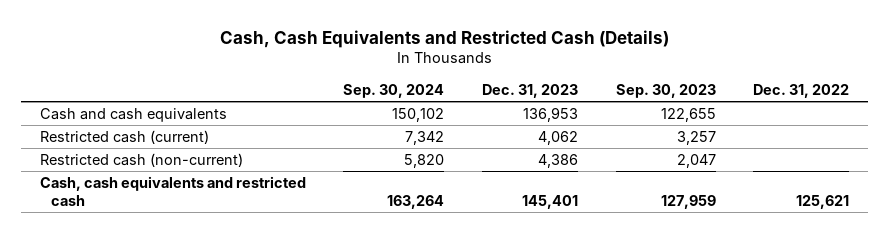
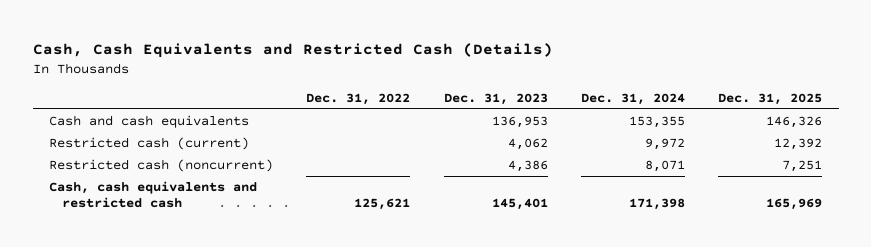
[343,84,445,99] Sep. 30, 2024 -> none
[615,84,716,99] Sep. 30, 2023 -> none
none -> [580,92,685,105] Dec. 31, 2024
none -> [717,92,822,105] Dec. 31, 2025
[39,152,243,167] Restricted cash (non-current) -> [49,159,274,173] Restricted cash (noncurrent)

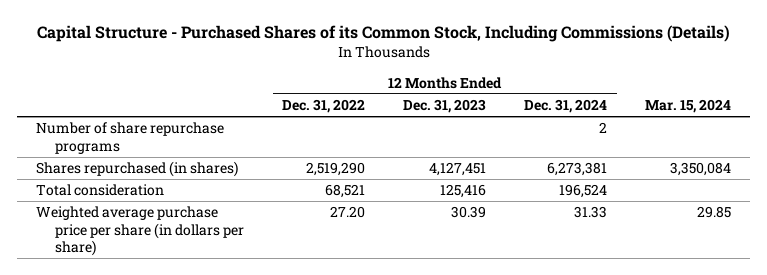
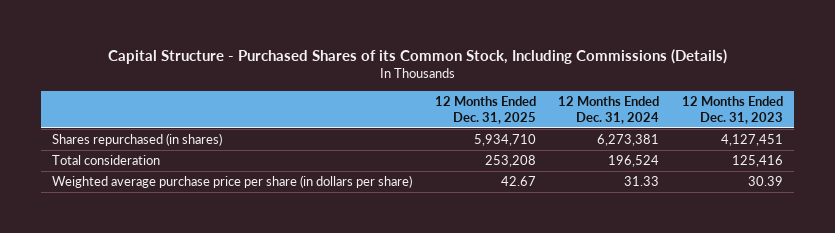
[282,99,366,114] Dec. 31, 2022 -> none
[645,99,732,114] Mar. 15, 2024 -> none
none -> [434,95,536,124] 12 Months Ended Dec. 31, 2025
[35,122,224,154] Number of share repurchase programs -> none

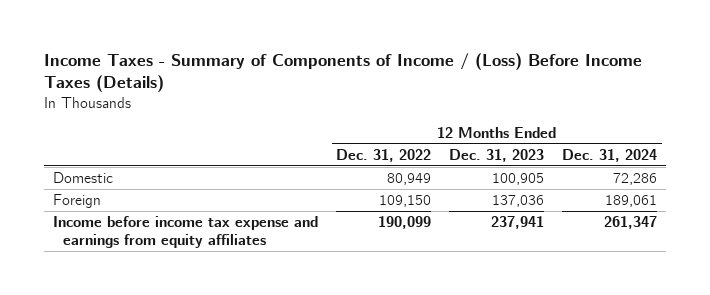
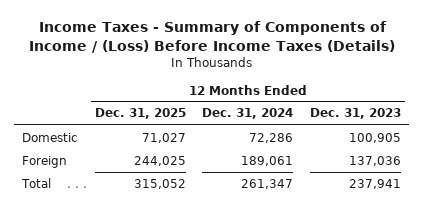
[336,148,432,162] Dec. 31, 2022 -> none
none -> [94,108,186,120] Dec. 31, 2025
[52,215,318,248] Income before income tax expense and earnings from equity affiliates -> [21,177,52,188] Total

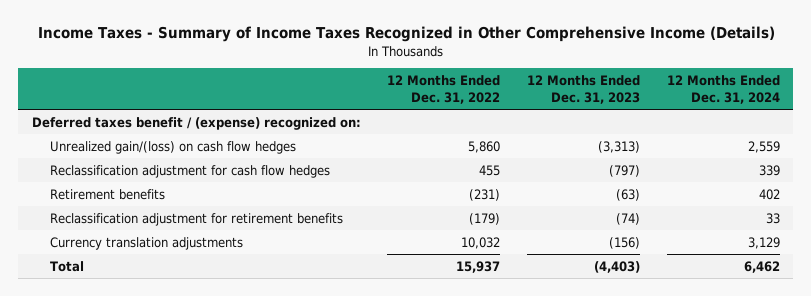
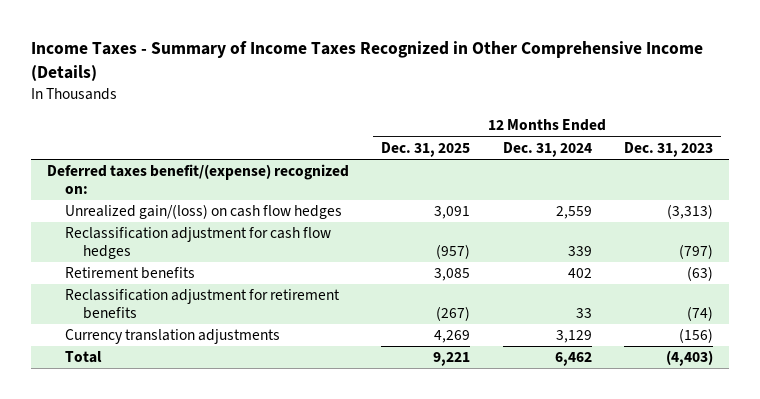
[387,75,501,104] 12 Months Ended Dec. 31, 2022 -> none
none -> [381,141,471,157] Dec. 31, 2025
[31,116,361,130] Deferred taxes benefit / (expense) recognized on: -> [46,164,349,194] Deferred taxes benefit/(expense) recognized on:

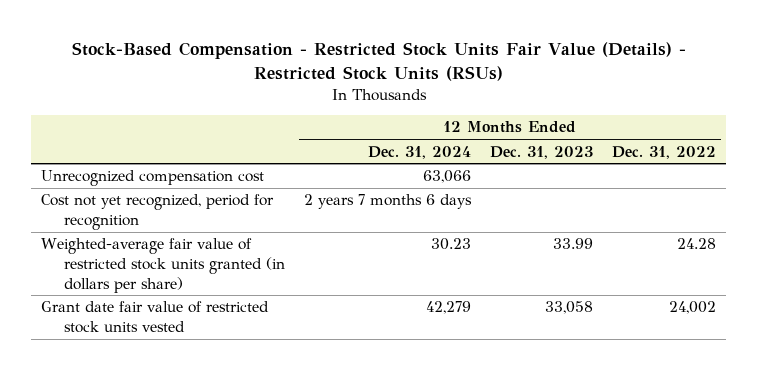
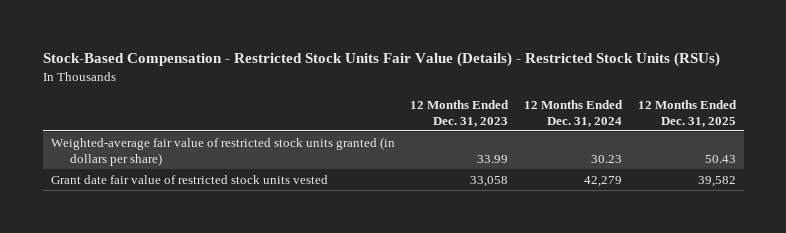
[612,145,717,159] Dec. 31, 2022 -> none
none -> [637,99,737,127] 12 Months Ended Dec. 31, 2025
[40,170,264,187] Unrecognized compensation cost -> none
[40,194,274,231] Cost not yet recognized, period for recognition -> none

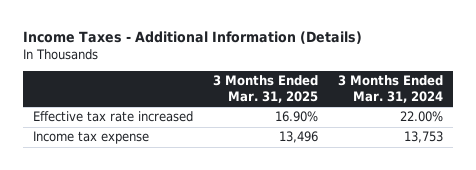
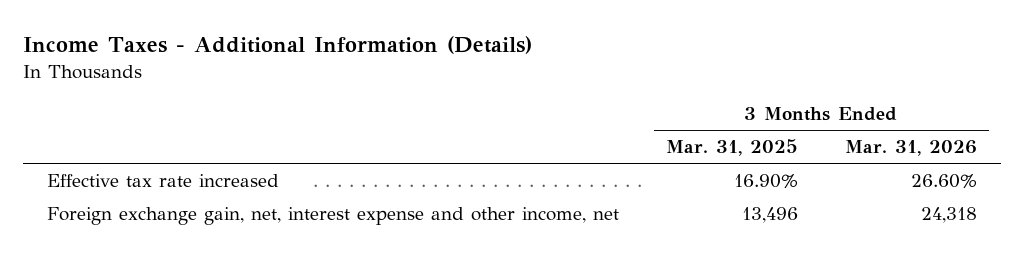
[338,75,444,103] 3 Months Ended Mar. 31, 2024 -> none
none -> [845,140,978,157] Mar. 31, 2026
[33,131,150,145] Income tax expense -> [46,207,619,226] Foreign exchange gain, net, interest expense and other income, net

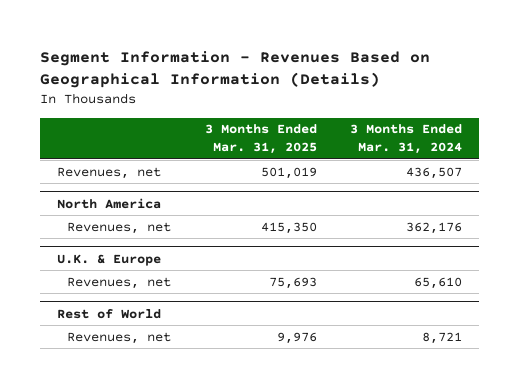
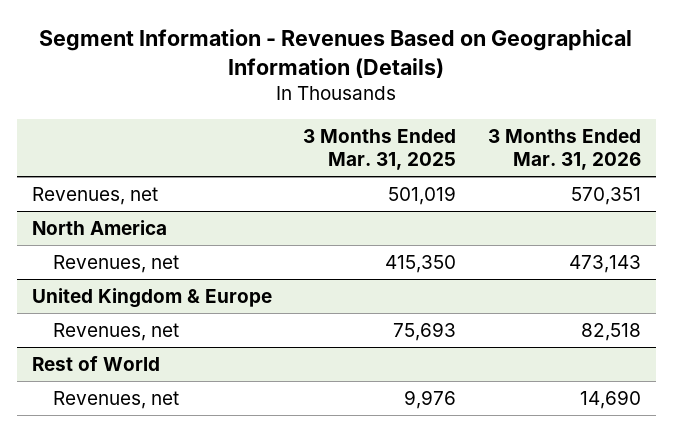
[350,124,463,155] 3 Months Ended Mar. 31, 2024 -> none
none -> [487,128,641,170] 3 Months Ended Mar. 31, 2026
[56,253,161,266] U.K. & Europe -> [32,288,273,309] United Kingdom & Europe

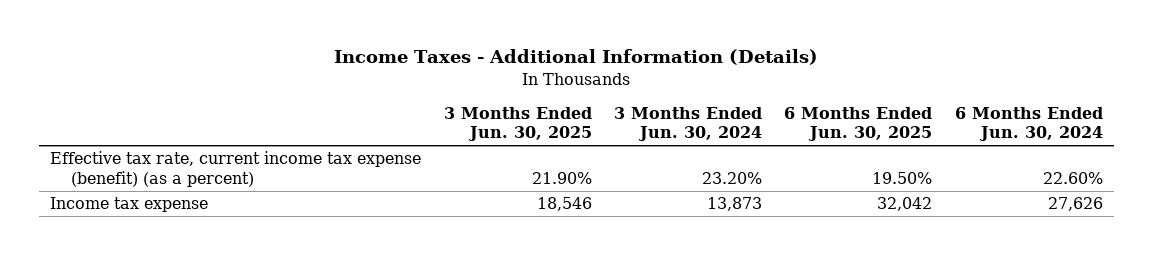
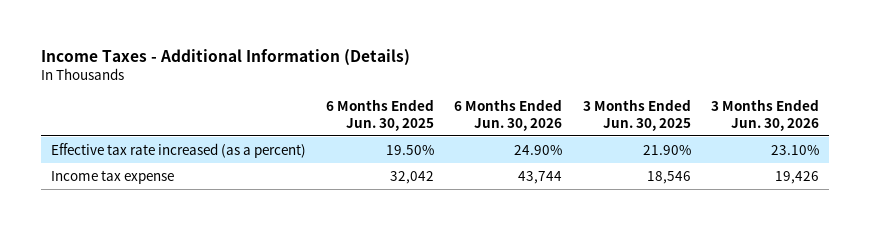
[613,106,762,142] 3 Months Ended Jun. 30, 2024 -> none
[954,106,1103,142] 6 Months Ended Jun. 30, 2024 -> none
none -> [454,98,563,131] 6 Months Ended Jun. 30, 2026
none -> [710,98,819,131] 3 Months Ended Jun. 30, 2026
[50,151,422,188] Effective tax rate, current income tax expense (benefit) (as a percent) -> [50,142,306,158] Effective tax rate increased (as a percent)

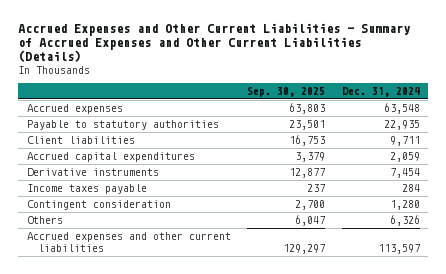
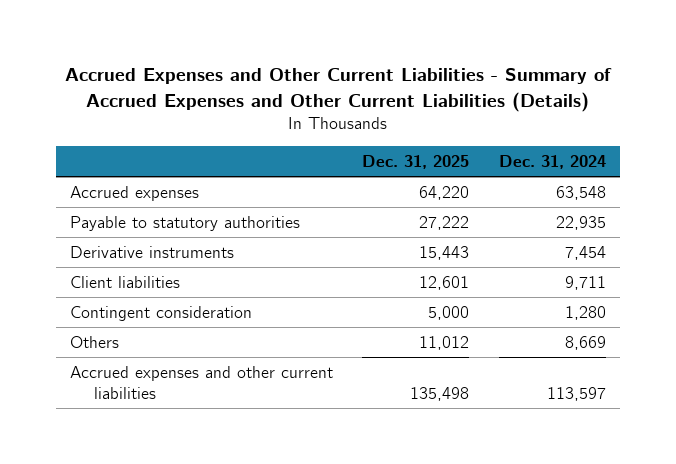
[247,87,326,98] Sep. 30, 2025 -> none
none -> [362,154,470,169] Dec. 31, 2025
[26,152,195,163] Accrued capital expenditures -> none
[26,184,147,195] Income taxes payable -> none
[26,136,135,145] Client liabilities -> [70,275,181,288] Client liabilities
[389,215,420,227] 6,326 -> [564,335,606,350] 8,669

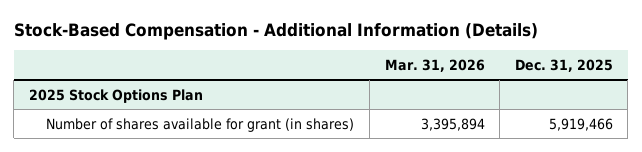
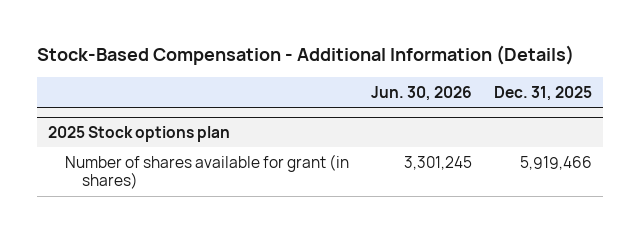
[384,58,485,72] Mar. 31, 2026 -> none
none -> [370,85,472,101] Jun. 30, 2026
[28,88,203,103] 2025 Stock Options Plan -> [47,126,230,143] 2025 Stock options plan

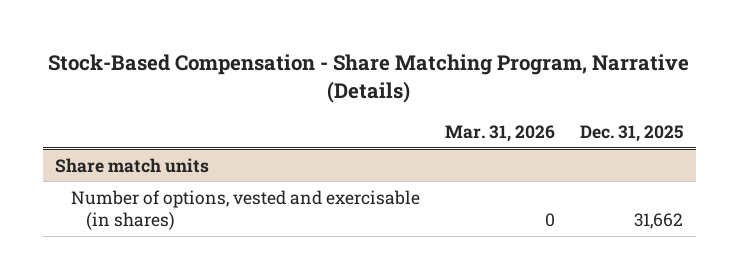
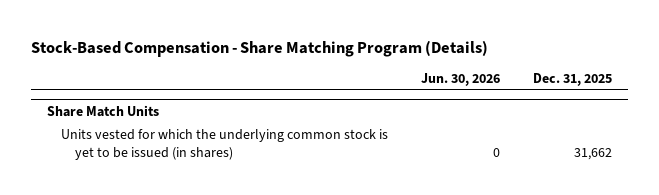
[48,54,690,103] Stock-Based Compensation - Share Matching Program, Narrative (Details) -> [30,39,488,57] Stock-Based Compensation - Share Matching Program (Details)
[444,124,555,142] Mar. 31, 2026 -> none
none -> [420,73,500,87] Jun. 30, 2026
[55,157,210,173] Share match units -> [47,105,160,118] Share Match Units
[70,189,420,231] Number of options, vested and exercisable (in shares) -> [61,129,389,161] Units vested for which the underlying common stock is yet to be issued (in shares)

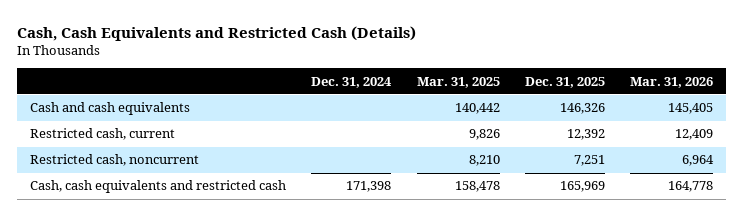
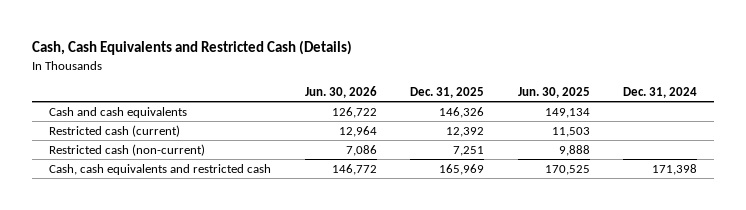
[416,76,500,88] Mar. 31, 2025 -> none
[630,76,714,88] Mar. 31, 2026 -> none
none -> [304,85,377,98] Jun. 30, 2026
none -> [517,86,590,98] Jun. 30, 2025
[30,128,176,141] Restricted cash, current -> [49,124,181,137] Restricted cash (current)
[30,154,200,167] Restricted cash, noncurrent -> [49,143,206,156] Restricted cash (non-current)

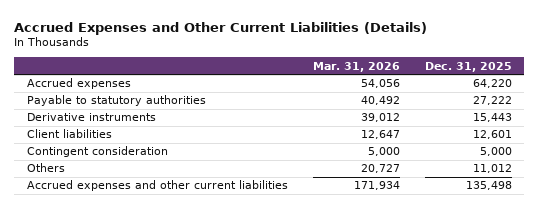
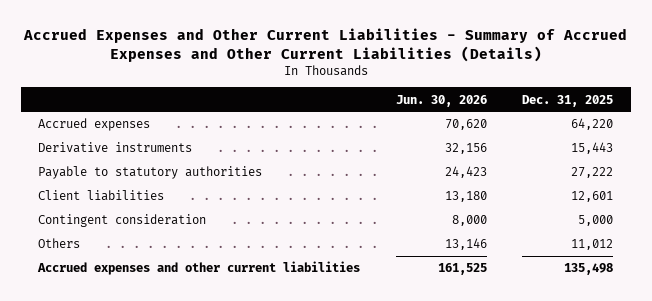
[14,21,428,35] Accrued Expenses and Other Current Liabilities (Details) -> [22,27,627,62] Accrued Expenses and Other Current Liabilities - Summary of Accrued Expenses and Other Current Liabilities (Details)
[312,61,400,72] Mar. 31, 2026 -> none
none -> [395,94,487,107] Jun. 30, 2026
[26,95,206,107] Payable to statutory authorities -> [38,166,263,180] Payable to statutory authorities

